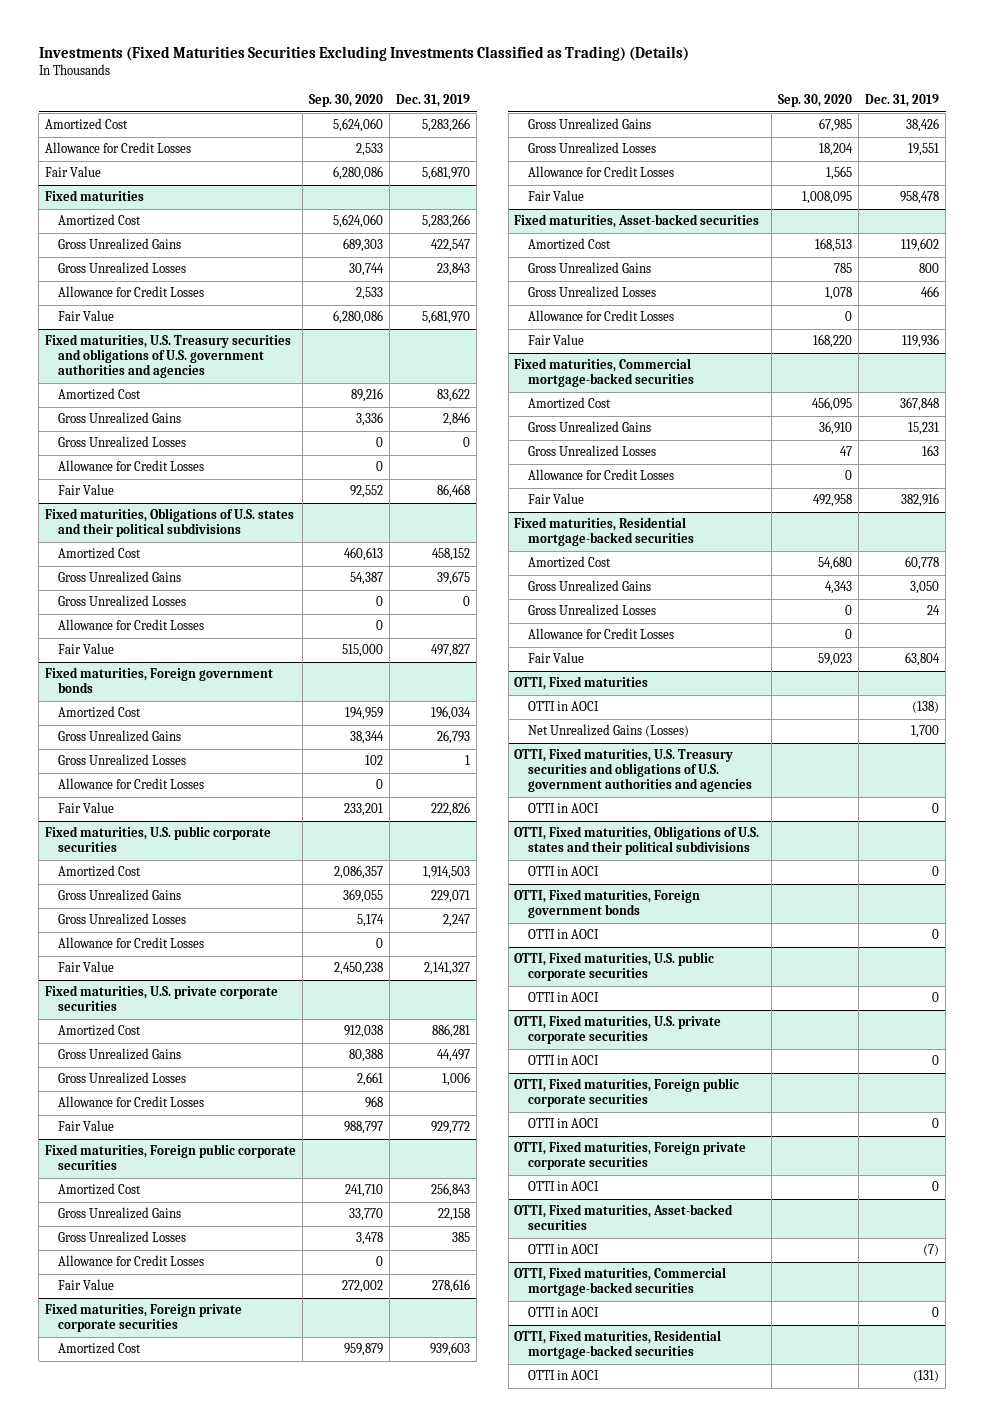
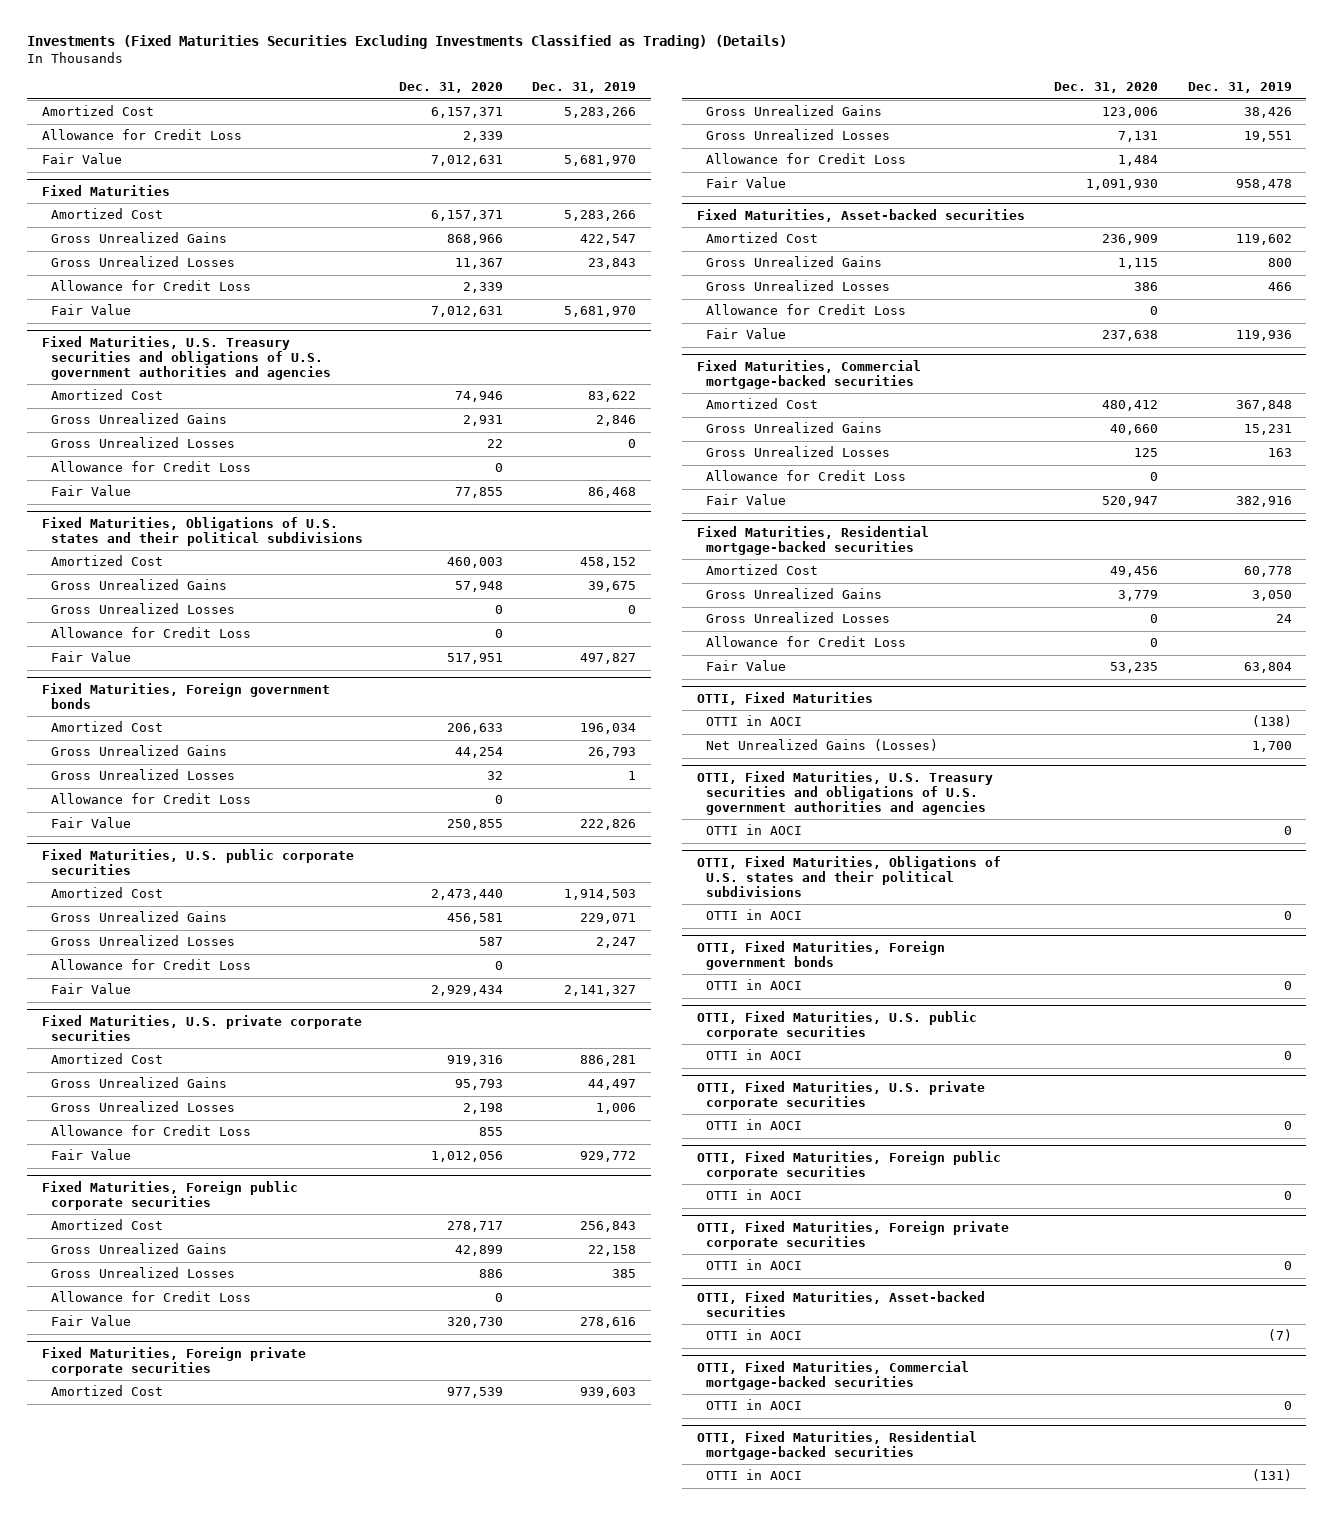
[309,93,384,107] Sep. 30, 2020 -> none
none -> [399,82,504,94] Dec. 31, 2020
[45,142,192,154] Allowance for Credit Losses -> [41,129,242,141] Allowance for Credit Loss
[45,190,145,202] Fixed maturities -> [41,184,170,196] Fixed Maturities
[58,286,205,298] Allowance for Credit Losses -> [50,280,251,292] Allowance for Credit Loss
[45,334,292,379] Fixed maturities, U.S. Treasury securities and obligations of U.S. government authorities and agencies -> [41,335,331,381] Fixed Maturities, U.S. Treasury securities and obligations of U.S. government authorities and agencies
[58,460,205,472] Allowance for Credit Losses -> [50,461,251,473] Allowance for Credit Loss
[45,508,295,538] Fixed maturities, Obligations of U.S. states and their political subdivisions -> [41,516,363,547] Fixed Maturities, Obligations of U.S. states and their political subdivisions
[58,619,205,631] Allowance for Credit Losses -> [50,627,251,639] Allowance for Credit Loss
[45,667,274,694] Fixed maturities, Foreign government bonds -> [41,682,330,710] Fixed Maturities, Foreign government bonds
[58,778,205,790] Allowance for Credit Losses -> [50,793,251,805] Allowance for Credit Loss
[45,826,272,853] Fixed maturities, U.S. public corporate securities -> [41,848,354,876] Fixed Maturities, U.S. public corporate securities
[58,937,205,949] Allowance for Credit Losses -> [50,959,251,971] Allowance for Credit Loss
[45,985,279,1012] Fixed maturities, U.S. private corporate securities -> [41,1014,362,1042] Fixed Maturities, U.S. private corporate securities
[58,1096,205,1108] Allowance for Credit Losses -> [50,1125,251,1137] Allowance for Credit Loss
[45,1144,297,1171] Fixed maturities, Foreign public corporate securities -> [41,1180,298,1211] Fixed Maturities, Foreign public corporate securities
[58,1255,205,1267] Allowance for Credit Losses -> [50,1291,251,1303] Allowance for Credit Loss
[45,1303,243,1333] Fixed maturities, Foreign private corporate securities -> [41,1346,306,1377] Fixed Maturities, Foreign private corporate securities
[527,166,674,178] Allowance for Credit Losses -> [705,153,906,165] Allowance for Credit Loss
[514,214,760,229] Fixed maturities, Asset-backed securities -> [696,208,1025,222] Fixed Maturities, Asset-backed securities
[527,310,674,322] Allowance for Credit Losses -> [705,304,906,316] Allowance for Credit Loss
[514,358,694,388] Fixed maturities, Commercial mortgage-backed securities -> [696,359,921,390] Fixed Maturities, Commercial mortgage-backed securities
[527,469,674,481] Allowance for Credit Losses -> [705,470,906,482] Allowance for Credit Loss
[514,517,694,547] Fixed maturities, Residential mortgage-backed securities -> [696,525,929,556] Fixed Maturities, Residential mortgage-backed securities
[527,628,674,640] Allowance for Credit Losses -> [705,636,906,648] Allowance for Credit Loss
[514,676,649,691] OTTI, Fixed maturities -> [696,691,873,705] OTTI, Fixed Maturities
[514,748,752,793] OTTI, Fixed maturities, U.S. Treasury securities and obligations of U.S. government authorities and agencies -> [696,770,993,816] OTTI, Fixed Maturities, U.S. Treasury securities and obligations of U.S. government authorities and agencies
[514,826,760,856] OTTI, Fixed maturities, Obligations of U.S. states and their political subdivisions -> [696,855,1001,898] OTTI, Fixed Maturities, Obligations of U.S. states and their political subdivisions
[514,889,701,919] OTTI, Fixed maturities, Foreign government bonds -> [696,940,945,971] OTTI, Fixed Maturities, Foreign government bonds
[514,952,715,982] OTTI, Fixed maturities, U.S. public corporate securities -> [696,1010,977,1041] OTTI, Fixed Maturities, U.S. public corporate securities
[514,1015,722,1045] OTTI, Fixed maturities, U.S. private corporate securities -> [696,1080,985,1111] OTTI, Fixed Maturities, U.S. private corporate securities
[514,1078,740,1108] OTTI, Fixed maturities, Foreign public corporate securities -> [696,1150,1001,1181] OTTI, Fixed Maturities, Foreign public corporate securities
[514,1141,747,1171] OTTI, Fixed maturities, Foreign private corporate securities -> [696,1220,1009,1251] OTTI, Fixed Maturities, Foreign private corporate securities
[514,1204,734,1231] OTTI, Fixed maturities, Asset-backed securities -> [696,1290,985,1318] OTTI, Fixed Maturities, Asset-backed securities
[514,1267,727,1297] OTTI, Fixed maturities, Commercial mortgage-backed securities -> [696,1360,969,1391] OTTI, Fixed Maturities, Commercial mortgage-backed securities
[514,1330,722,1360] OTTI, Fixed maturities, Residential mortgage-backed securities -> [696,1430,977,1461] OTTI, Fixed Maturities, Residential mortgage-backed securities

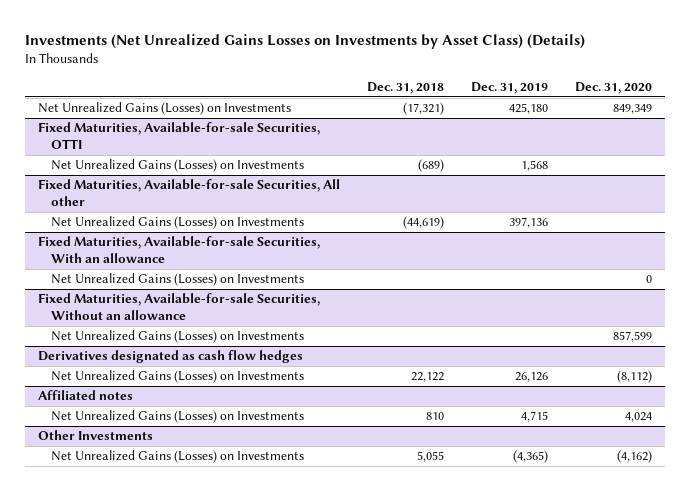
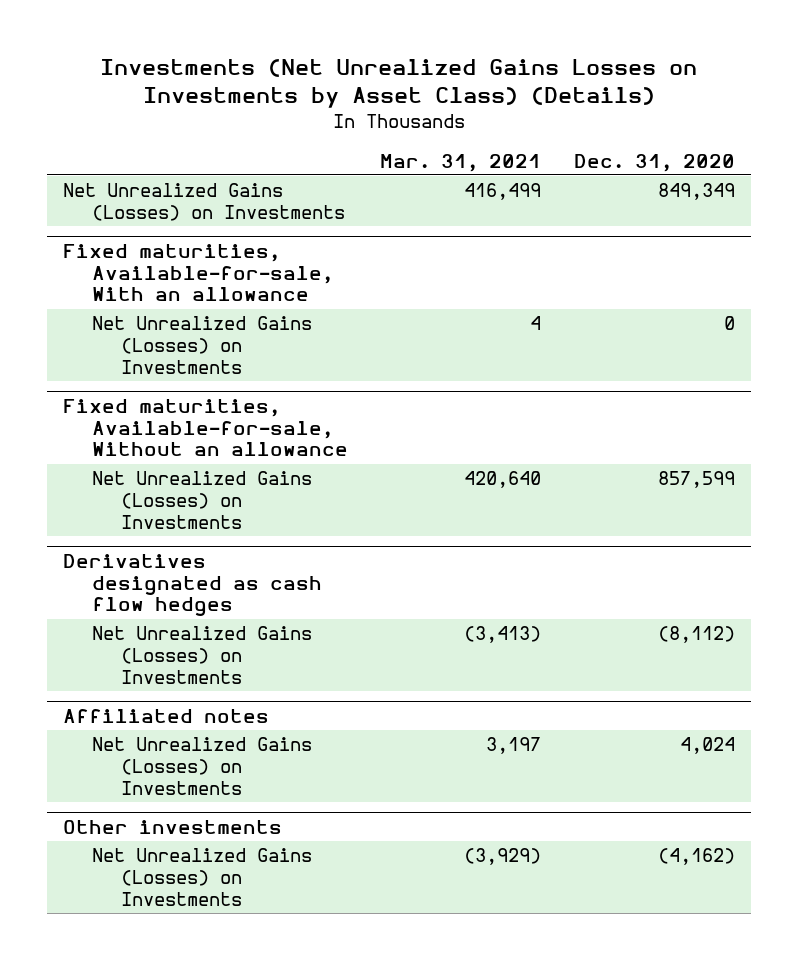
[367,81,445,94] Dec. 31, 2018 -> none
[470,81,548,94] Dec. 31, 2019 -> none
none -> [380,153,542,172] Mar. 31, 2021
[38,122,321,149] Fixed Maturities, Available-for-sale Securities, OTTI -> none
[50,159,304,173] Net Unrealized Gains (Losses) on Investments -> none
[38,179,341,206] Fixed Maturities, Available-for-sale Securities, All other -> none
[50,216,304,230] Net Unrealized Gains (Losses) on Investments -> none
[38,236,321,263] Fixed Maturities, Available-for-sale Securities, With an allowance -> [62,243,333,302] Fixed maturities, Available-for-sale, With an allowance
[38,293,321,320] Fixed Maturities, Available-for-sale Securities, Without an allowance -> [62,398,348,457] Fixed maturities, Available-for-sale, Without an allowance
[38,430,154,441] Other Investments -> [62,819,282,834] Other investments

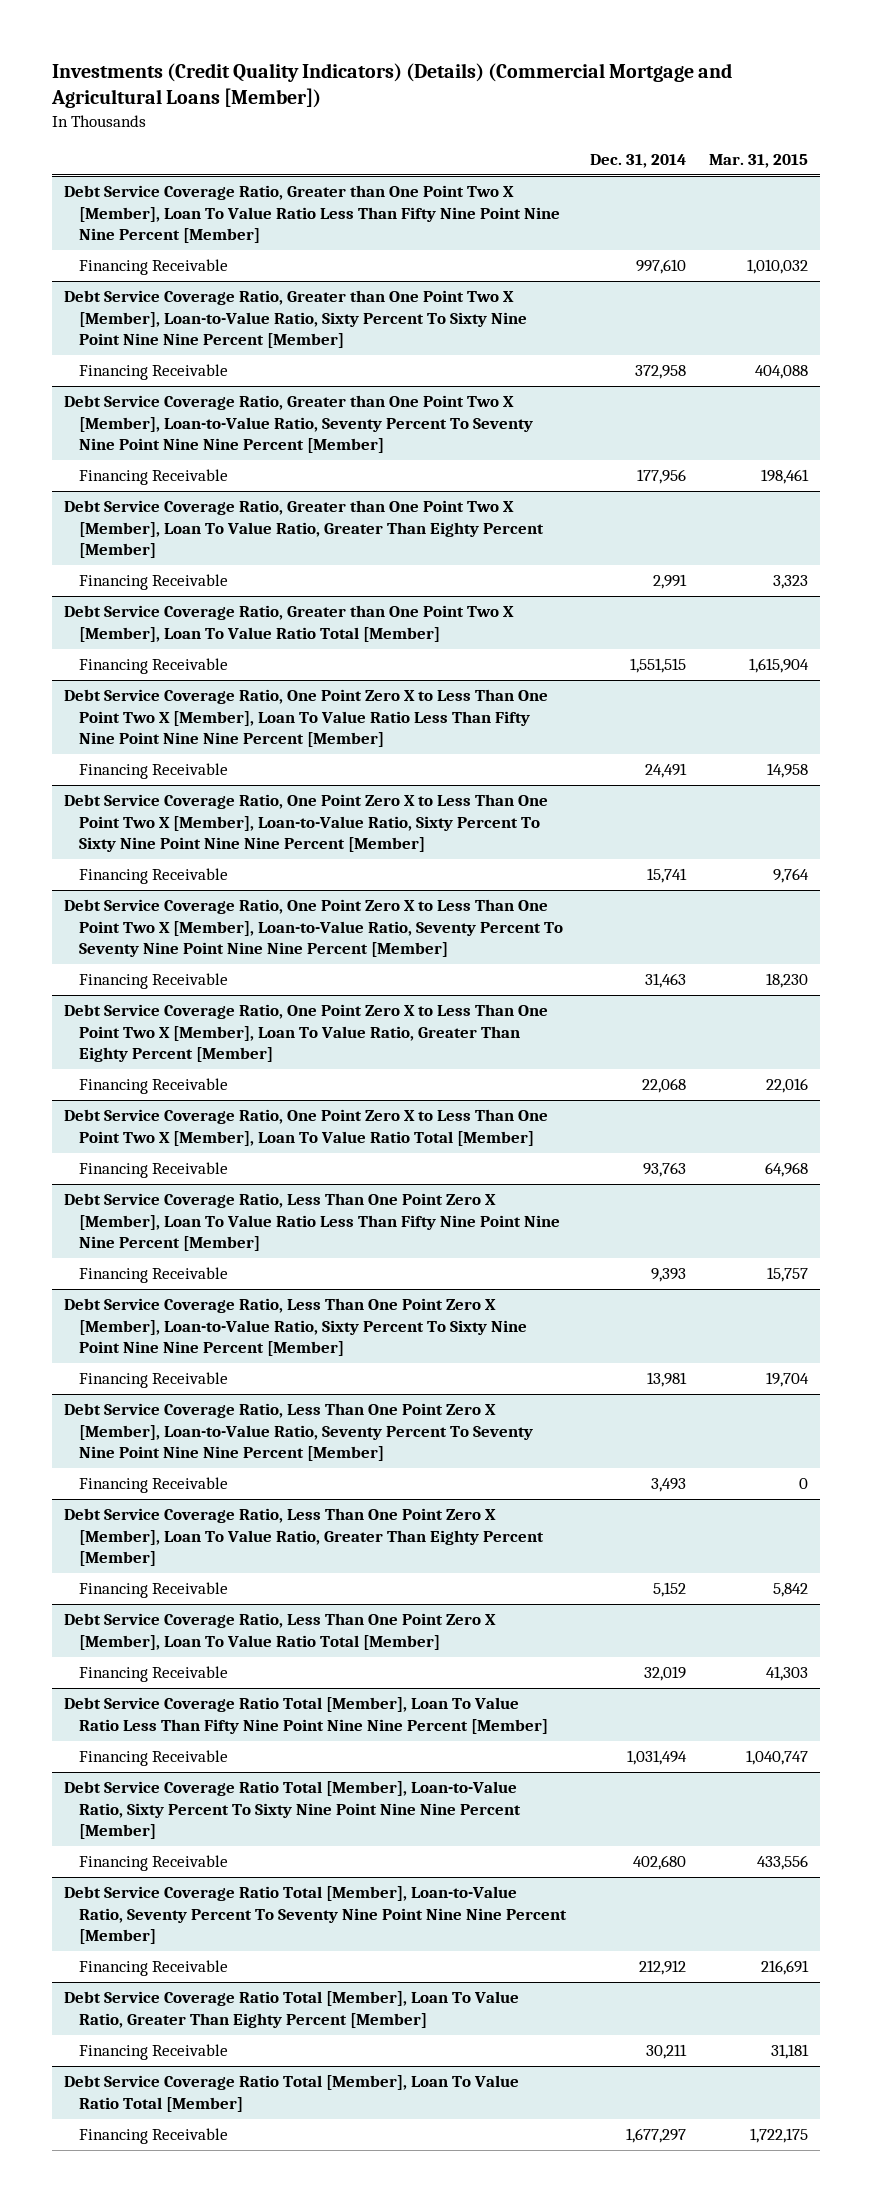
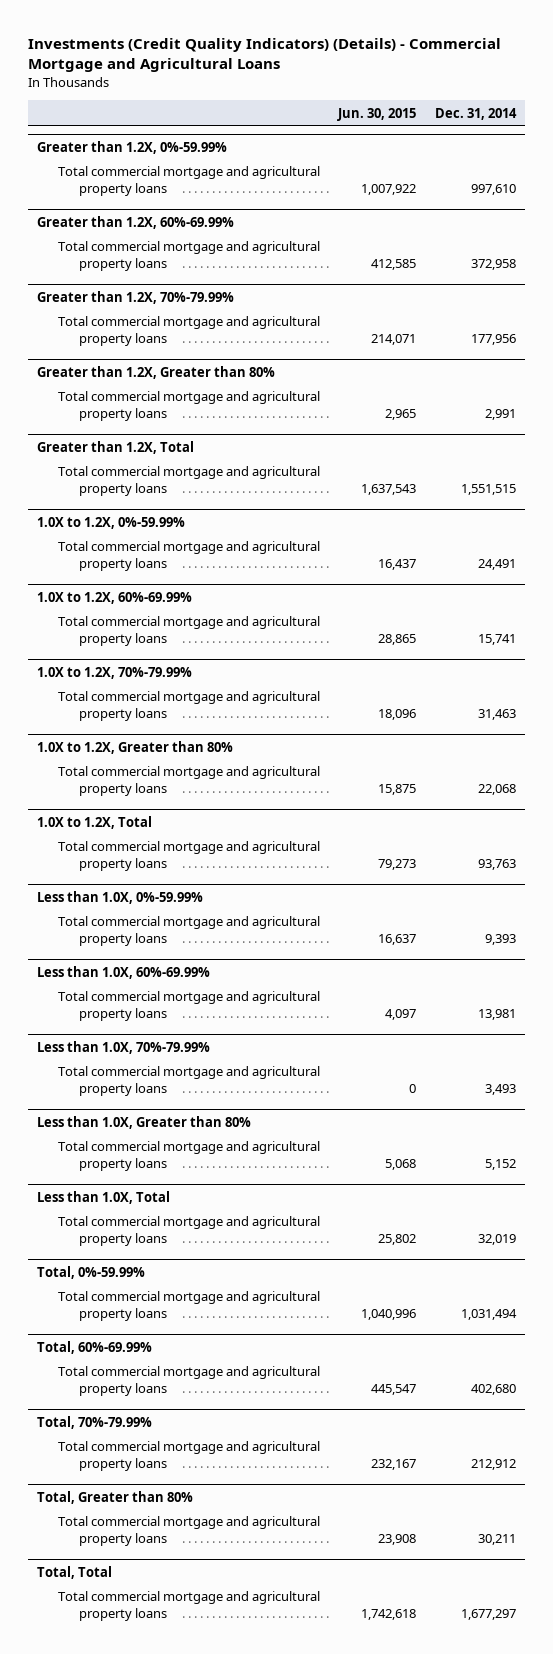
[50,62,732,108] Investments (Credit Quality Indicators) (Details) (Commercial Mortgage and Agricultural Loans [Member]) -> [28,37,502,73] Investments (Credit Quality Indicators) (Details) - Commercial Mortgage and Agricultural Loans
[709,153,809,168] Mar. 31, 2015 -> none
none -> [337,107,417,121] Jun. 30, 2015
[63,185,561,244] Debt Service Coverage Ratio, Greater than One Point Two X [Member], Loan To Value Ratio Less Than Fifty Nine Point Nine Nine Percent [Member] -> none
[63,290,528,349] Debt Service Coverage Ratio, Greater than One Point Two X [Member], Loan-to-Value Ratio, Sixty Percent To Sixty Nine Point Nine Nine Percent [Member] -> none
[63,395,534,454] Debt Service Coverage Ratio, Greater than One Point Two X [Member], Loan-to-Value Ratio, Seventy Percent To Seventy Nine Point Nine Nine Percent [Member] -> none
[63,500,545,559] Debt Service Coverage Ratio, Greater than One Point Two X [Member], Loan To Value Ratio, Greater Than Eighty Percent [Member] -> none
[63,605,514,642] Debt Service Coverage Ratio, Greater than One Point Two X [Member], Loan To Value Ratio Total [Member] -> none
[63,689,548,748] Debt Service Coverage Ratio, One Point Zero X to Less Than One Point Two X [Member], Loan To Value Ratio Less Than Fifty Nine Point Nine Nine Percent [Member] -> none
[63,794,548,853] Debt Service Coverage Ratio, One Point Zero X to Less Than One Point Two X [Member], Loan-to-Value Ratio, Sixty Percent To Sixty Nine Point Nine Nine Percent [Member] -> none
[63,899,564,958] Debt Service Coverage Ratio, One Point Zero X to Less Than One Point Two X [Member], Loan-to-Value Ratio, Seventy Percent To Seventy Nine Point Nine Nine Percent [Member] -> none
[63,1004,548,1063] Debt Service Coverage Ratio, One Point Zero X to Less Than One Point Two X [Member], Loan To Value Ratio, Greater Than Eighty Percent [Member] -> none
[63,1109,548,1146] Debt Service Coverage Ratio, One Point Zero X to Less Than One Point Two X [Member], Loan To Value Ratio Total [Member] -> none
[63,1193,561,1252] Debt Service Coverage Ratio, Less Than One Point Zero X [Member], Loan To Value Ratio Less Than Fifty Nine Point Nine Nine Percent [Member] -> none
[63,1298,528,1357] Debt Service Coverage Ratio, Less Than One Point Zero X [Member], Loan-to-Value Ratio, Sixty Percent To Sixty Nine Point Nine Nine Percent [Member] -> none
[63,1403,534,1462] Debt Service Coverage Ratio, Less Than One Point Zero X [Member], Loan-to-Value Ratio, Seventy Percent To Seventy Nine Point Nine Nine Percent [Member] -> none
[63,1508,545,1567] Debt Service Coverage Ratio, Less Than One Point Zero X [Member], Loan To Value Ratio, Greater Than Eighty Percent [Member] -> none
[63,1613,496,1650] Debt Service Coverage Ratio, Less Than One Point Zero X [Member], Loan To Value Ratio Total [Member] -> none
[63,1697,549,1734] Debt Service Coverage Ratio Total [Member], Loan To Value Ratio Less Than Fifty Nine Point Nine Nine Percent [Member] -> none
[63,1781,522,1840] Debt Service Coverage Ratio Total [Member], Loan-to-Value Ratio, Sixty Percent To Sixty Nine Point Nine Nine Percent [Member] -> none
[63,1886,568,1945] Debt Service Coverage Ratio Total [Member], Loan-to-Value Ratio, Seventy Percent To Seventy Nine Point Nine Nine Percent [Member] -> none
[63,1991,519,2028] Debt Service Coverage Ratio Total [Member], Loan To Value Ratio, Greater Than Eighty Percent [Member] -> none
[63,2075,519,2112] Debt Service Coverage Ratio Total [Member], Loan To Value Ratio Total [Member] -> none
none -> [37,140,228,154] Greater than 1.2X, 0%-59.99%
[79,259,229,276] Financing Receivable -> [57,166,320,197] Total commercial mortgage and agricultural property loans
none -> [37,215,235,229] Greater than 1.2X, 60%-69.99%
[79,364,229,381] Financing Receivable -> [57,241,320,272] Total commercial mortgage and agricultural property loans
none -> [37,290,235,304] Greater than 1.2X, 70%-79.99%
[79,469,229,486] Financing Receivable -> [57,316,320,347] Total commercial mortgage and agricultural property loans
none -> [37,365,276,379] Greater than 1.2X, Greater than 80%
[79,574,229,591] Financing Receivable -> [57,391,320,422] Total commercial mortgage and agricultural property loans
none -> [37,440,195,454] Greater than 1.2X, Total
[79,658,229,675] Financing Receivable -> [57,466,320,497] Total commercial mortgage and agricultural property loans
none -> [37,516,186,529] 1.0X to 1.2X, 0%-59.99%
[79,763,229,780] Financing Receivable -> [57,541,320,572] Total commercial mortgage and agricultural property loans
none -> [37,591,193,604] 1.0X to 1.2X, 60%-69.99%
[79,868,229,885] Financing Receivable -> [57,616,320,647] Total commercial mortgage and agricultural property loans
none -> [37,666,193,679] 1.0X to 1.2X, 70%-79.99%
[79,973,229,990] Financing Receivable -> [57,691,320,722] Total commercial mortgage and agricultural property loans
none -> [37,740,234,754] 1.0X to 1.2X, Greater than 80%
[79,1078,229,1095] Financing Receivable -> [57,766,320,797] Total commercial mortgage and agricultural property loans
none -> [37,815,153,829] 1.0X to 1.2X, Total
[79,1162,229,1179] Financing Receivable -> [57,841,320,872] Total commercial mortgage and agricultural property loans
none -> [37,890,204,904] Less than 1.0X, 0%-59.99%
[79,1267,229,1284] Financing Receivable -> [57,916,320,947] Total commercial mortgage and agricultural property loans
none -> [37,965,211,979] Less than 1.0X, 60%-69.99%
[79,1372,229,1389] Financing Receivable -> [57,991,320,1022] Total commercial mortgage and agricultural property loans
none -> [37,1040,211,1054] Less than 1.0X, 70%-79.99%
[79,1477,229,1494] Financing Receivable -> [57,1066,320,1097] Total commercial mortgage and agricultural property loans
none -> [37,1115,252,1129] Less than 1.0X, Greater than 80%
[79,1582,229,1599] Financing Receivable -> [57,1141,320,1172] Total commercial mortgage and agricultural property loans
none -> [37,1190,171,1204] Less than 1.0X, Total
[79,1666,229,1683] Financing Receivable -> [57,1216,320,1247] Total commercial mortgage and agricultural property loans
none -> [37,1265,146,1279] Total, 0%-59.99%
[79,1750,229,1767] Financing Receivable -> [57,1291,320,1322] Total commercial mortgage and agricultural property loans
none -> [37,1340,153,1354] Total, 60%-69.99%
[79,1855,229,1872] Financing Receivable -> [57,1366,320,1397] Total commercial mortgage and agricultural property loans
none -> [37,1415,153,1429] Total, 70%-79.99%
[79,1960,229,1977] Financing Receivable -> [57,1441,320,1472] Total commercial mortgage and agricultural property loans
none -> [37,1490,194,1504] Total, Greater than 80%
[79,2044,229,2061] Financing Receivable -> [57,1516,320,1547] Total commercial mortgage and agricultural property loans
none -> [37,1565,113,1579] Total, Total
[79,2128,229,2145] Financing Receivable -> [57,1591,320,1622] Total commercial mortgage and agricultural property loans

